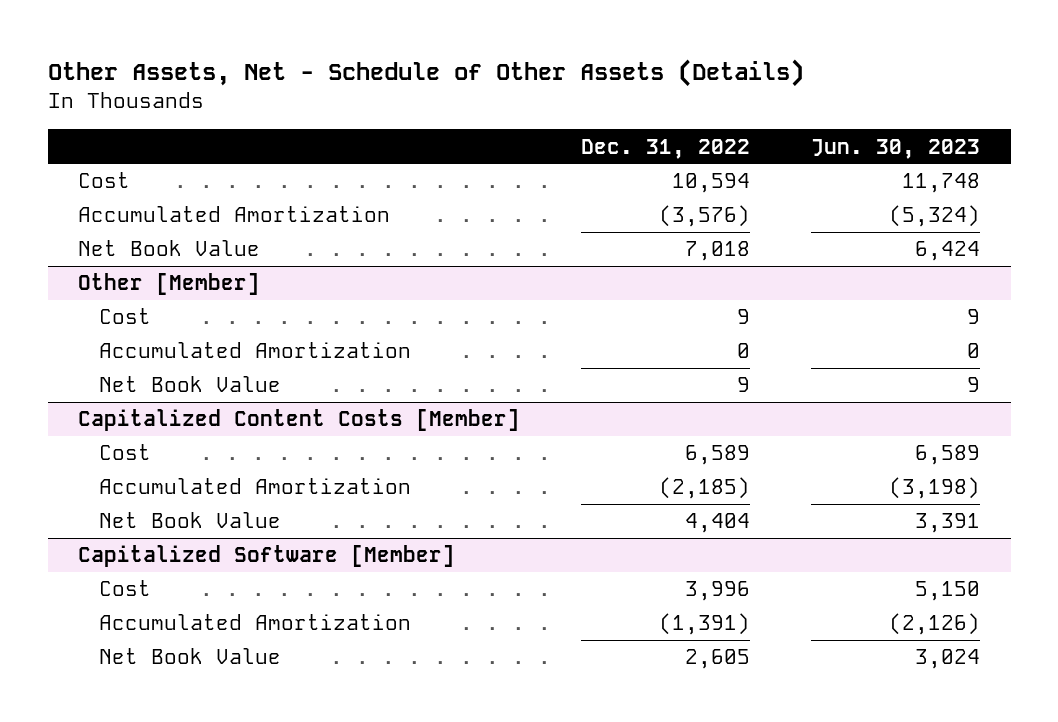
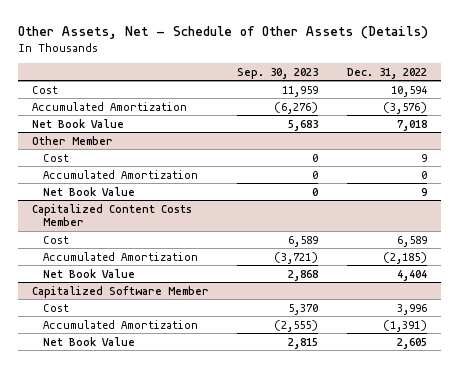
[811,138,981,159] Jun. 30, 2023 -> none
none -> [237,67,319,79] Sep. 30, 2023
[78,273,261,296] Other [Member] -> [32,135,114,145] Other Member
[78,409,521,432] Capitalized Content Costs [Member] -> [32,203,193,227] Capitalized Content Costs Member
[78,545,456,568] Capitalized Software [Member] -> [32,285,210,298] Capitalized Software Member

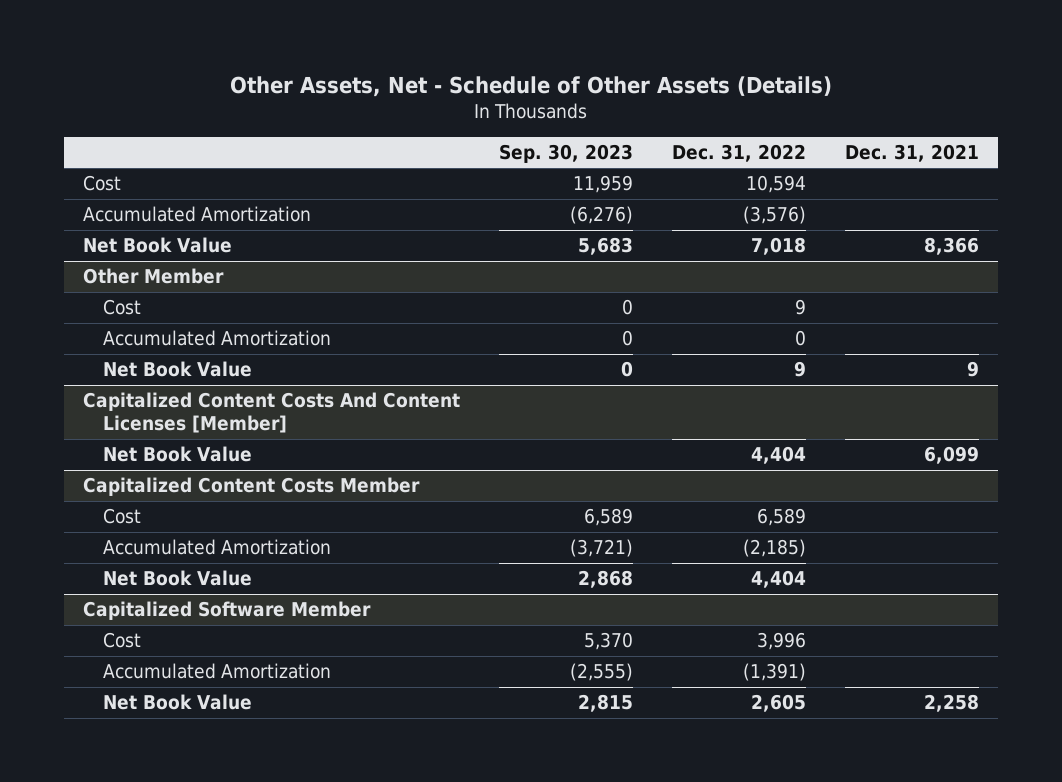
none -> [844,143,979,162] Dec. 31, 2021
none -> [83,392,461,434] Capitalized Content Costs And Content Licenses [Member]
none -> [102,446,252,463] Net Book Value

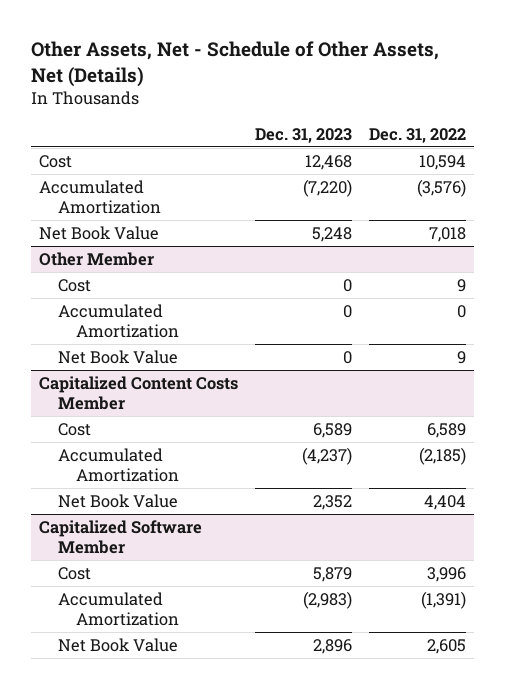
[230,75,833,97] Other Assets, Net - Schedule of Other Assets (Details) -> [30,41,439,87] Other Assets, Net - Schedule of Other Assets, Net (Details)
[499,143,634,163] Sep. 30, 2023 -> none
[844,143,979,162] Dec. 31, 2021 -> none
none -> [254,127,352,143] Dec. 31, 2023
[83,392,461,434] Capitalized Content Costs And Content Licenses [Member] -> none
[102,446,252,463] Net Book Value -> none

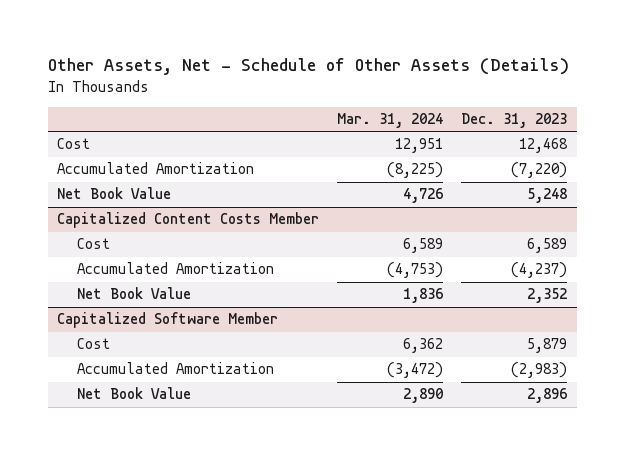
[30,41,439,87] Other Assets, Net - Schedule of Other Assets, Net (Details) -> [48,58,570,76] Other Assets, Net - Schedule of Other Assets (Details)
[368,127,466,143] Dec. 31, 2022 -> none
none -> [337,113,444,129] Mar. 31, 2024
[38,252,154,267] Other Member -> none
[57,279,91,293] Cost -> none
[57,304,180,338] Accumulated Amortization -> none
[57,350,178,365] Net Book Value -> none

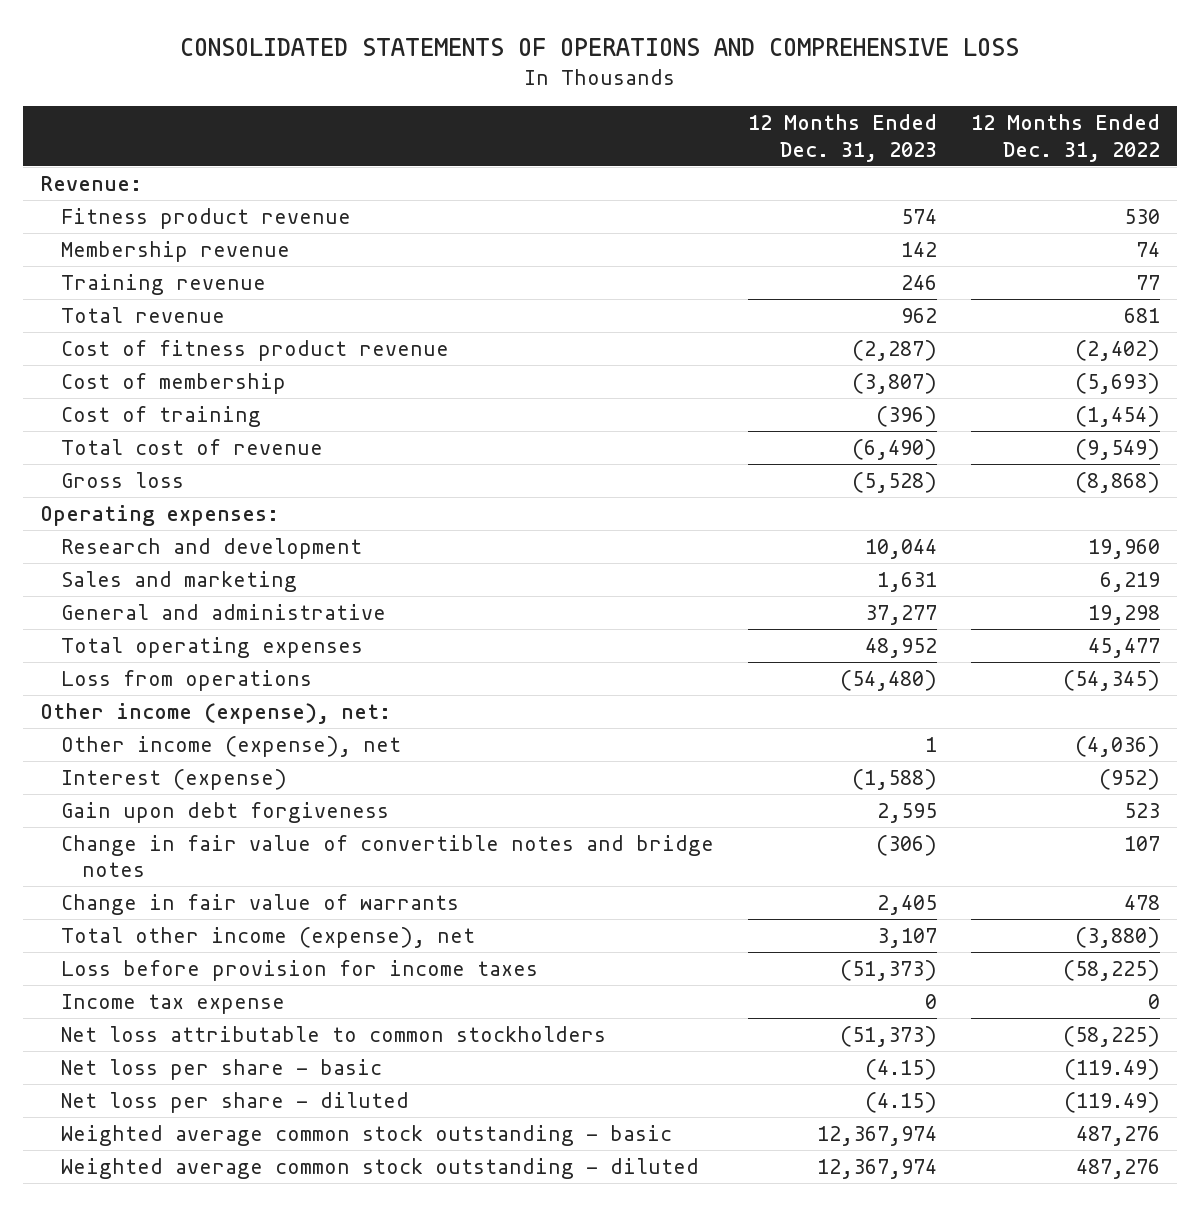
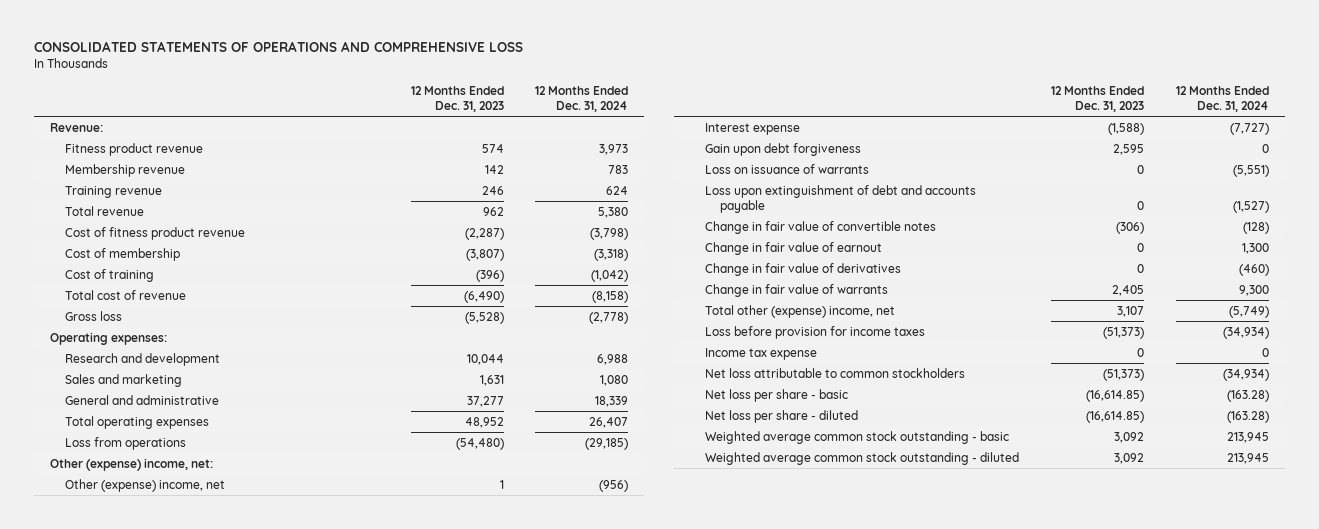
[971,114,1161,162] 12 Months Ended Dec. 31, 2022 -> none
none -> [535,85,629,112] 12 Months Ended Dec. 31, 2024
[40,702,392,724] Other income (expense), net: -> [49,457,213,471] Other (expense) income, net:
[61,735,402,757] Other income (expense), net -> [64,478,225,492] Other (expense) income, net
[61,768,288,790] Interest (expense) -> [705,122,801,135] Interest expense
none -> [705,163,870,174] Loss on issuance of warrants
none -> [705,184,977,213] Loss upon extinguishment of debt and accounts payable
[61,834,715,878] Change in fair value of convertible notes and bridge notes -> [705,220,937,234] Change in fair value of convertible notes
none -> [705,241,883,255] Change in fair value of earnout
none -> [705,262,902,276] Change in fair value of derivatives
[61,926,476,948] Total other income (expense), net -> [705,304,896,318] Total other (expense) income, net
[865,1058,938,1080] (4.15) -> [1085,389,1144,402] (16,614.85)
[865,1091,938,1113] (4.15) -> [1085,410,1144,423] (16,614.85)
[817,1125,938,1146] 12,367,974 -> [1113,431,1144,443] 3,092
[817,1158,938,1179] 12,367,974 -> [1113,452,1144,464] 3,092

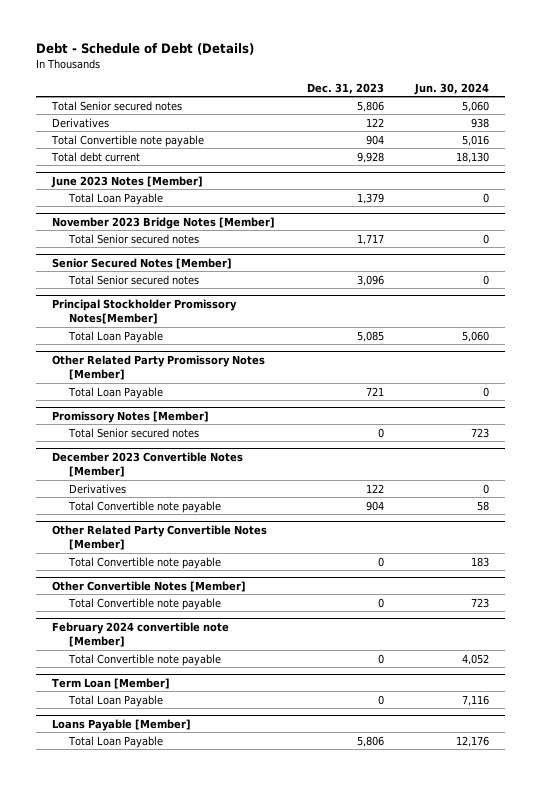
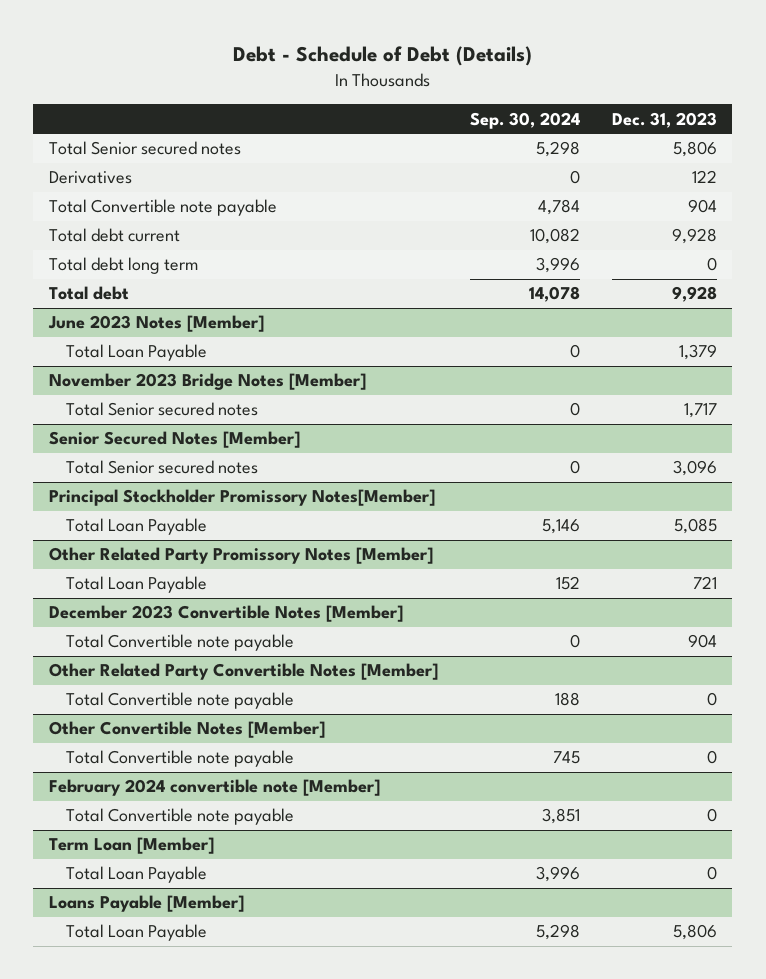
[414,82,490,95] Jun. 30, 2024 -> none
none -> [469,111,580,129] Sep. 30, 2024
none -> [49,257,200,275] Total debt long term
none -> [49,286,130,301] Total debt
[51,410,209,423] Promissory Notes [Member] -> none
[67,427,199,438] Total Senior secured notes -> none
[68,483,126,494] Derivatives -> none

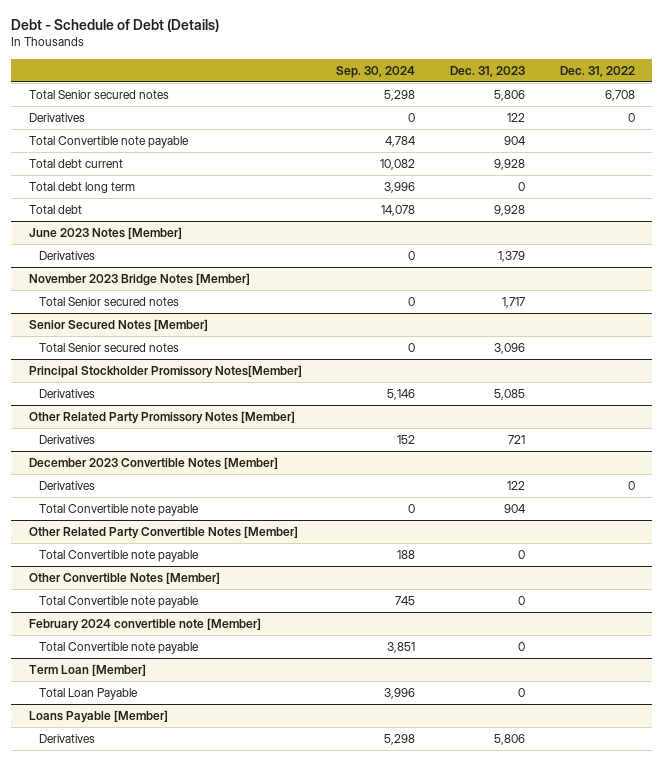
none -> [559,65,635,77] Dec. 31, 2022
[65,344,207,362] Total Loan Payable -> [38,250,95,260] Derivatives
[65,518,207,536] Total Loan Payable -> [38,388,95,398] Derivatives
[65,576,207,594] Total Loan Payable -> [38,434,95,444] Derivatives
none -> [38,480,95,490] Derivatives
[65,924,207,942] Total Loan Payable -> [38,733,95,743] Derivatives

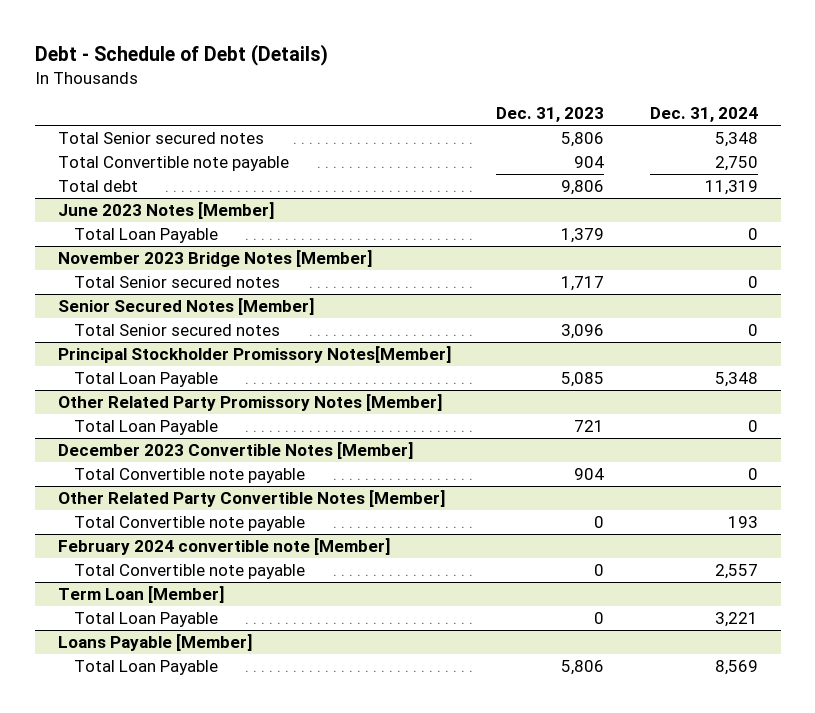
[336,65,416,78] Sep. 30, 2024 -> none
[559,65,635,77] Dec. 31, 2022 -> none
none -> [649,106,758,122] Dec. 31, 2024
[28,112,85,122] Derivatives -> none
[28,158,123,168] Total debt current -> none
[28,181,135,193] Total debt long term -> none
[494,204,526,216] 9,928 -> [561,180,605,196] 9,806
[38,250,95,260] Derivatives -> [73,228,218,244] Total Loan Payable
[38,388,95,398] Derivatives -> [73,372,218,388] Total Loan Payable
[38,434,95,444] Derivatives -> [73,420,218,436] Total Loan Payable
[38,480,95,490] Derivatives -> none
[28,571,220,584] Other Convertible Notes [Member] -> none
[38,595,199,608] Total Convertible note payable -> none
[38,733,95,743] Derivatives -> [73,660,218,676] Total Loan Payable

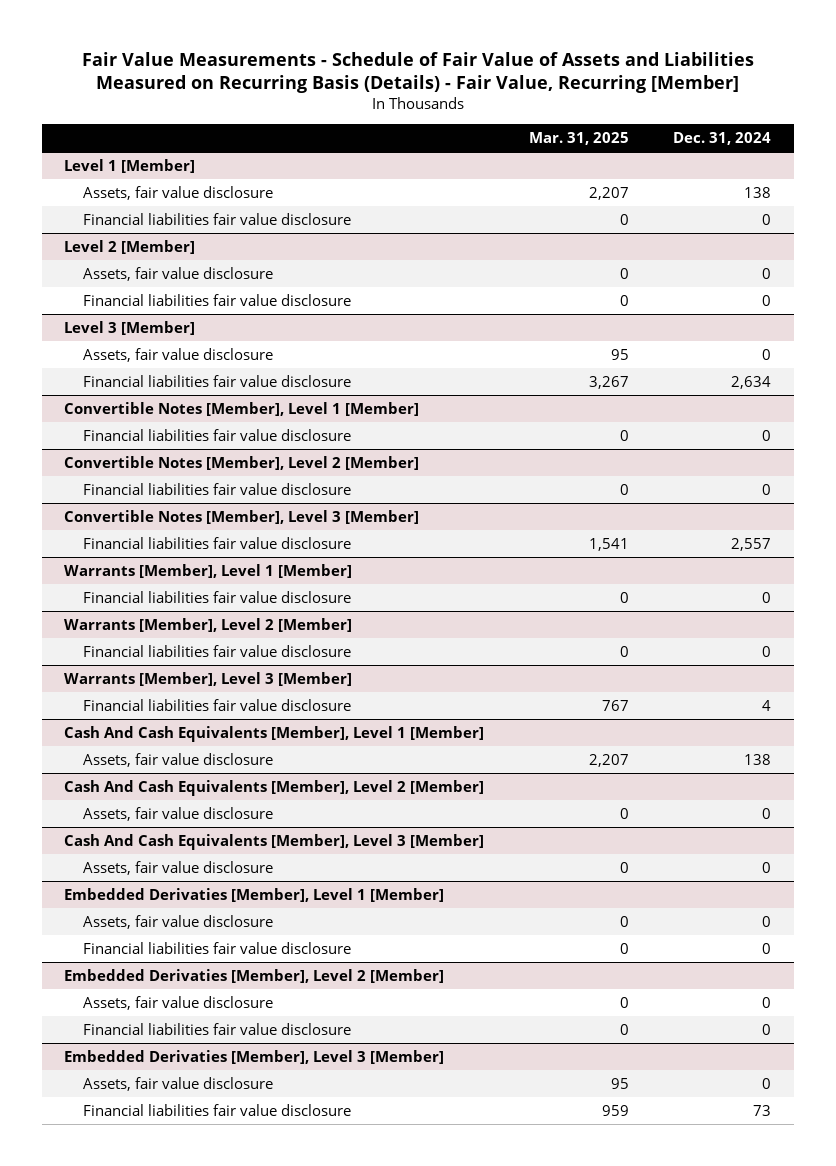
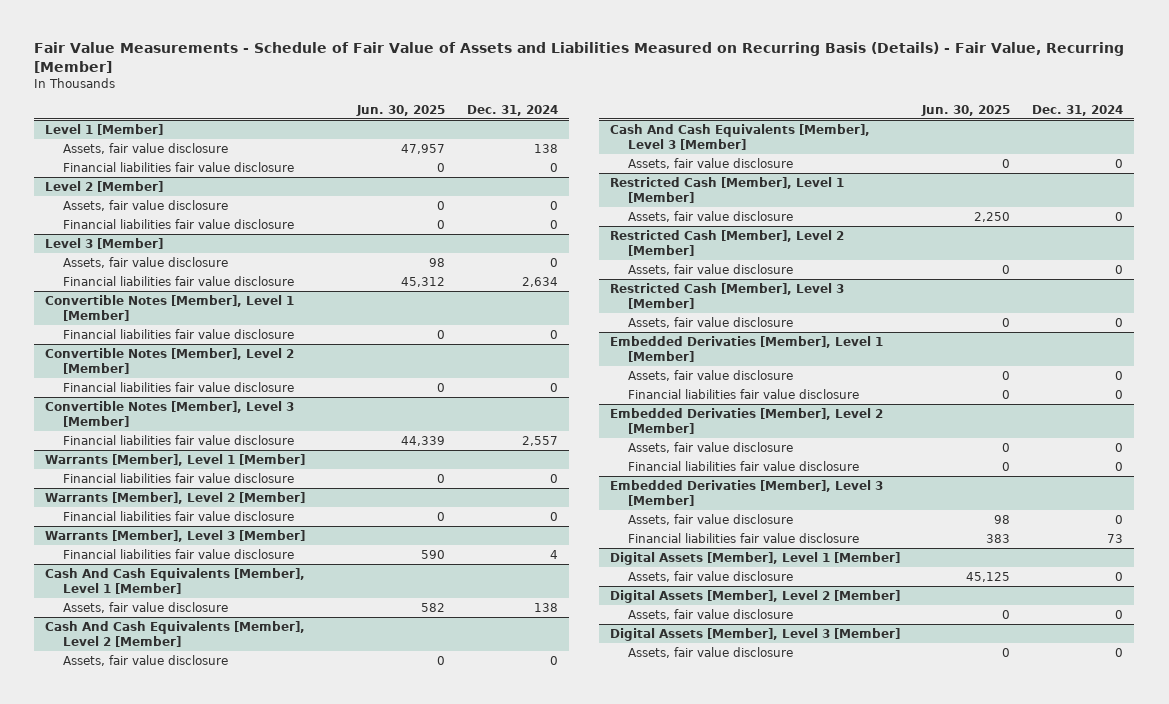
[528,132,629,146] Mar. 31, 2025 -> none
none -> [356,104,446,116] Jun. 30, 2025
none -> [610,176,845,203] Restricted Cash [Member], Level 1 [Member]
none -> [628,210,794,222] Assets, fair value disclosure
none -> [610,229,845,256] Restricted Cash [Member], Level 2 [Member]
none -> [628,263,794,275] Assets, fair value disclosure
none -> [610,282,845,309] Restricted Cash [Member], Level 3 [Member]
none -> [628,316,794,328] Assets, fair value disclosure
none -> [610,551,901,565] Digital Assets [Member], Level 1 [Member]
none -> [628,570,794,582] Assets, fair value disclosure
none -> [610,589,901,603] Digital Assets [Member], Level 2 [Member]
none -> [628,608,794,620] Assets, fair value disclosure
none -> [610,627,901,641] Digital Assets [Member], Level 3 [Member]
none -> [628,646,794,658] Assets, fair value disclosure

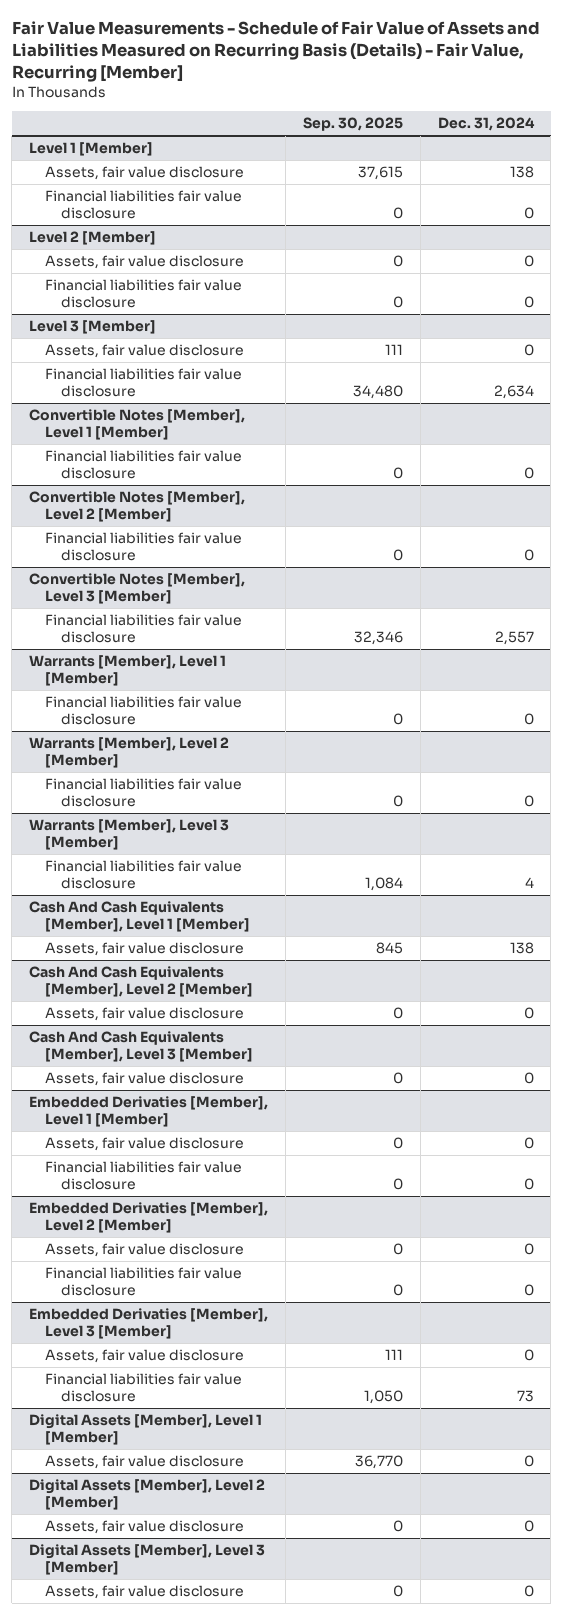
[356,104,446,116] Jun. 30, 2025 -> none
none -> [302,117,403,132] Sep. 30, 2025
[610,176,845,203] Restricted Cash [Member], Level 1 [Member] -> none
[628,210,794,222] Assets, fair value disclosure -> none
[610,229,845,256] Restricted Cash [Member], Level 2 [Member] -> none
[628,263,794,275] Assets, fair value disclosure -> none
[610,282,845,309] Restricted Cash [Member], Level 3 [Member] -> none
[628,316,794,328] Assets, fair value disclosure -> none

